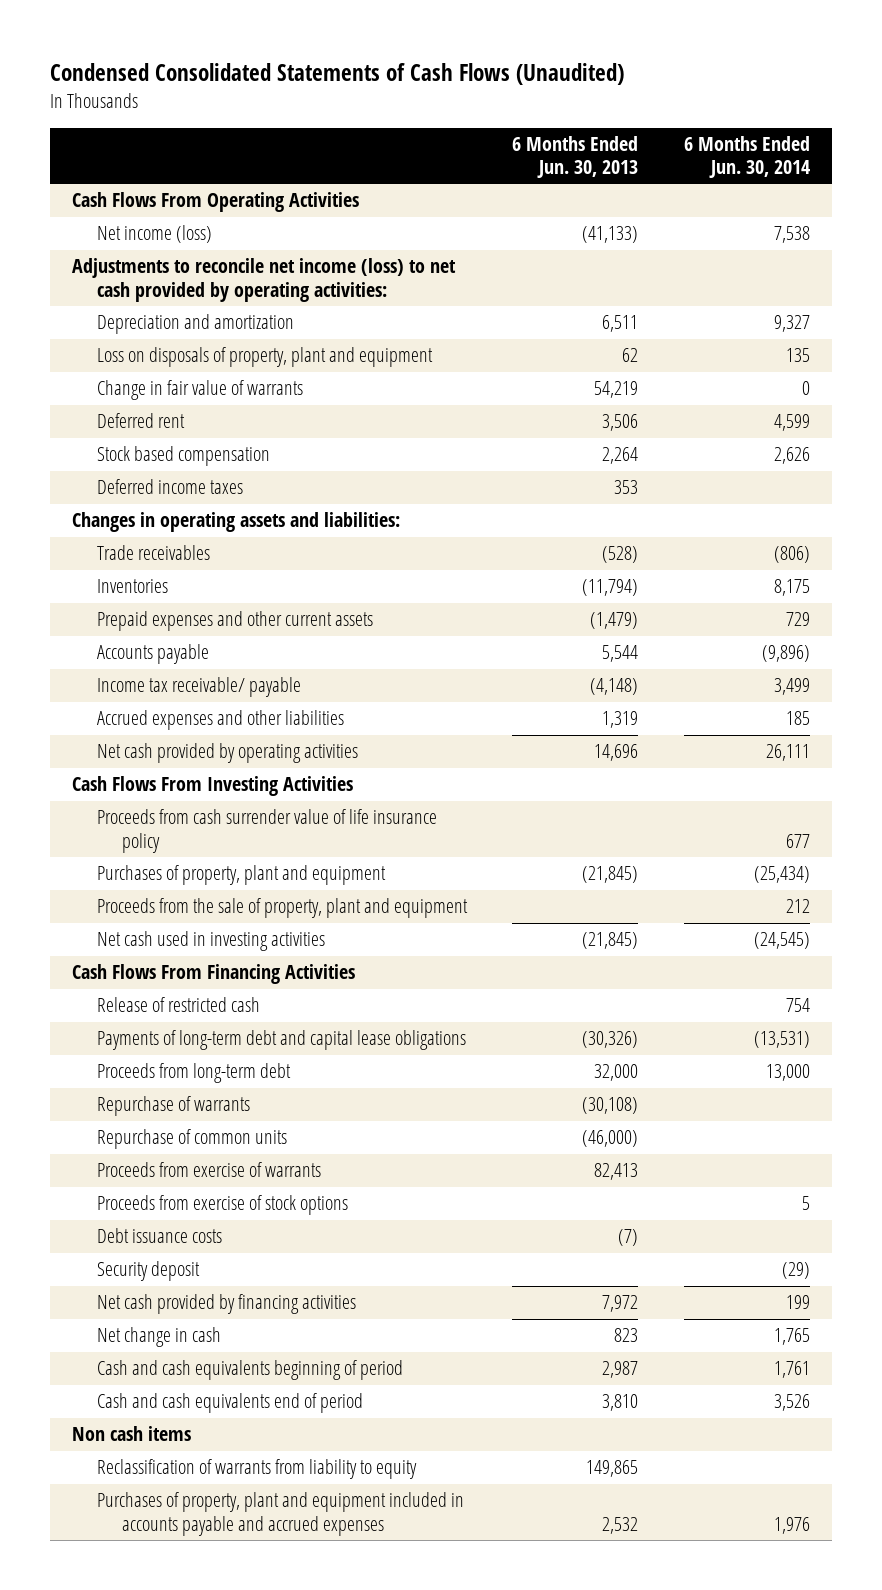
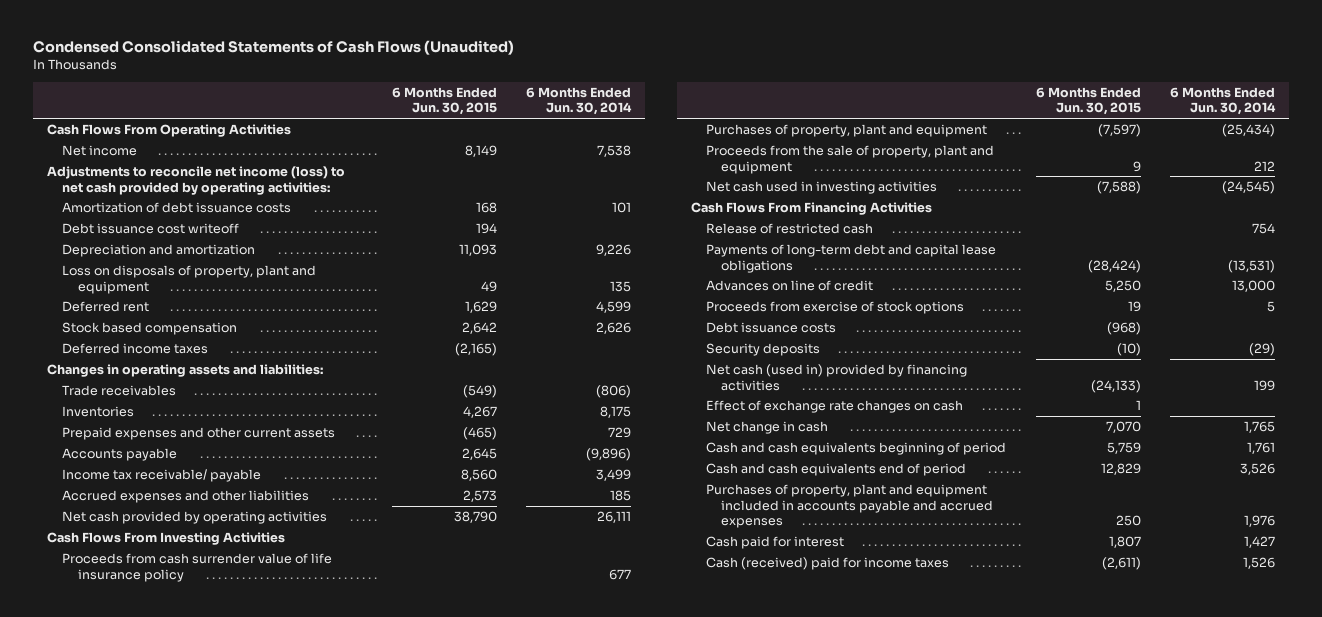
[512,135,639,179] 6 Months Ended Jun. 30, 2013 -> none
none -> [391,86,497,116] 6 Months Ended Jun. 30, 2015
[97,225,213,244] Net income (loss) -> [62,145,138,157] Net income
none -> [62,202,292,214] Amortization of debt issuance costs
none -> [62,223,240,235] Debt issuance cost writeoff
[773,315,810,333] 9,327 -> [595,244,631,257] 9,226
[97,380,304,401] Change in fair value of warrants -> none
[97,1096,251,1117] Repurchase of warrants -> none
[97,1129,288,1150] Repurchase of common units -> none
[97,1162,322,1178] Proceeds from exercise of warrants -> none
[97,1063,292,1084] Proceeds from long-term debt -> [706,280,874,292] Advances on line of credit
[97,1261,201,1282] Security deposit -> [706,343,821,357] Security deposits
[97,1294,357,1315] Net cash provided by financing activities -> [706,364,968,391] Net cash (used in) provided by financing activities
none -> [706,400,964,414] Effect of exchange rate changes on cash
[72,1426,192,1442] Non cash items -> none
[97,1459,418,1480] Reclassification of warrants from liability to equity -> none
none -> [706,536,845,550] Cash paid for interest
none -> [706,557,950,571] Cash (received) paid for income taxes

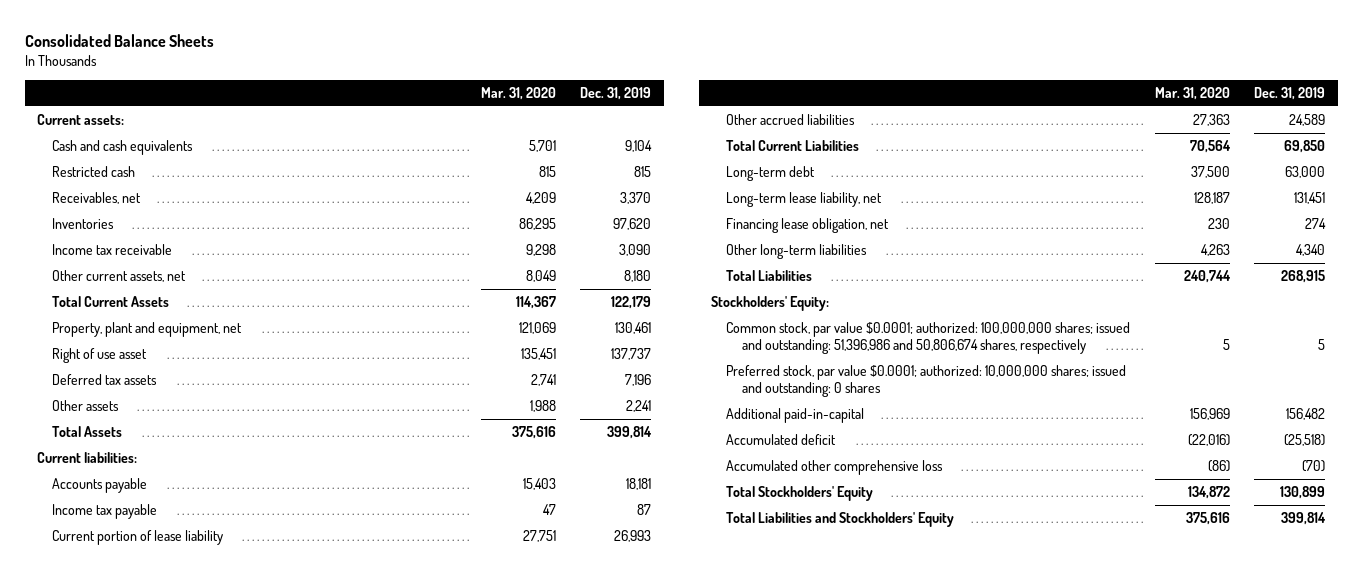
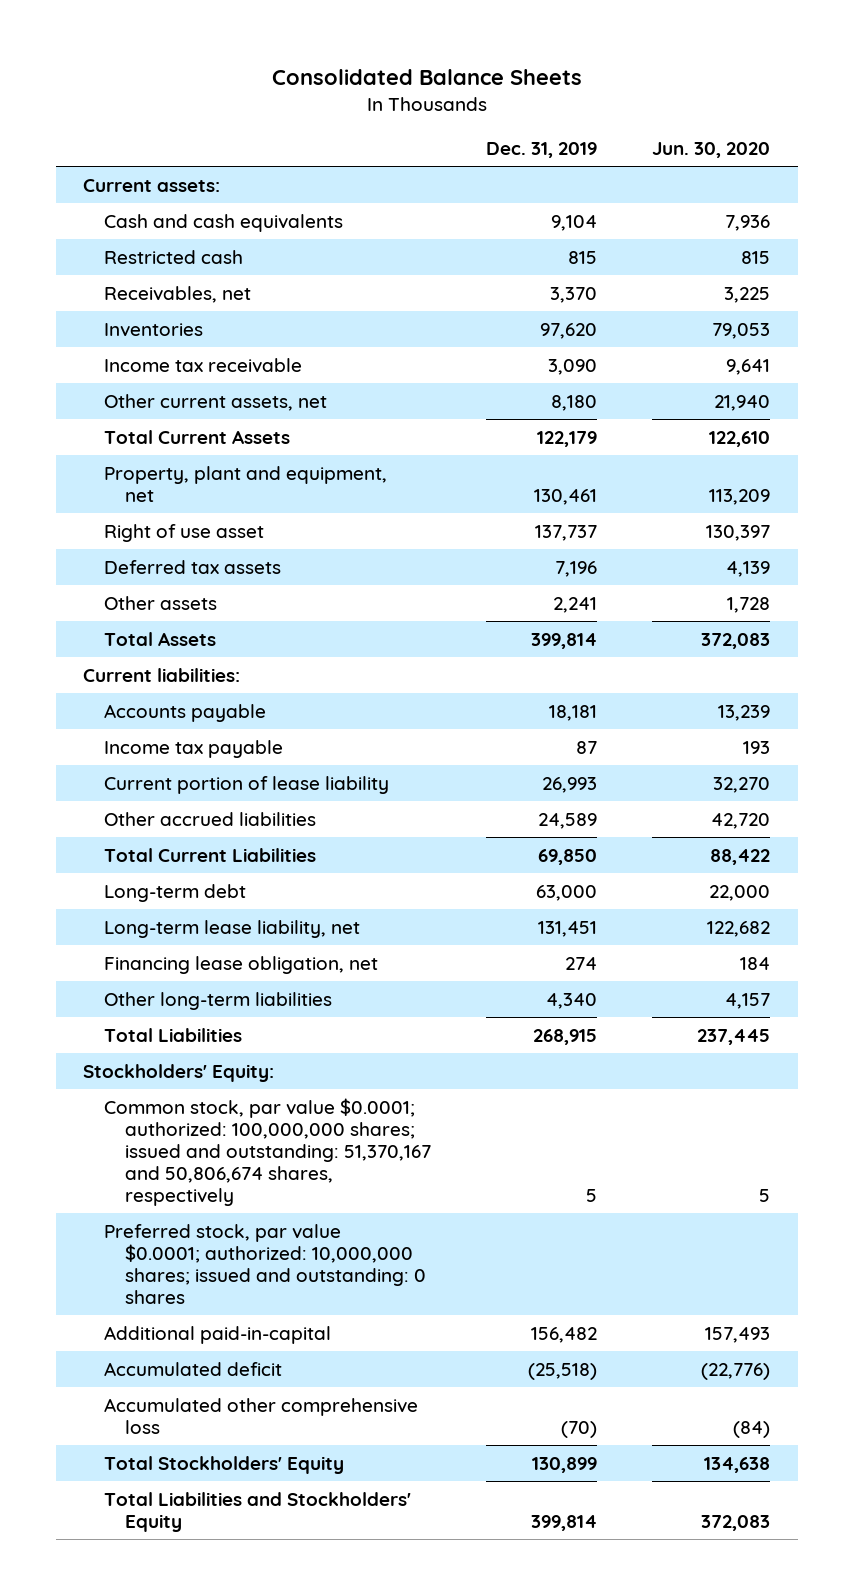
[480,87,556,101] Mar. 31, 2020 -> none
none -> [652,142,771,159] Jun. 30, 2020
[726,322,1131,354] Common stock, par value $0.0001; authorized: 100,000,000 shares; issued and outstanding: 51,396,986 and 50,806,674 shares, respectively -> [104,1097,431,1206] Common stock, par value $0.0001; authorized: 100,000,000 shares; issued and outstanding: 51,370,167 and 50,806,674 shares, respectively

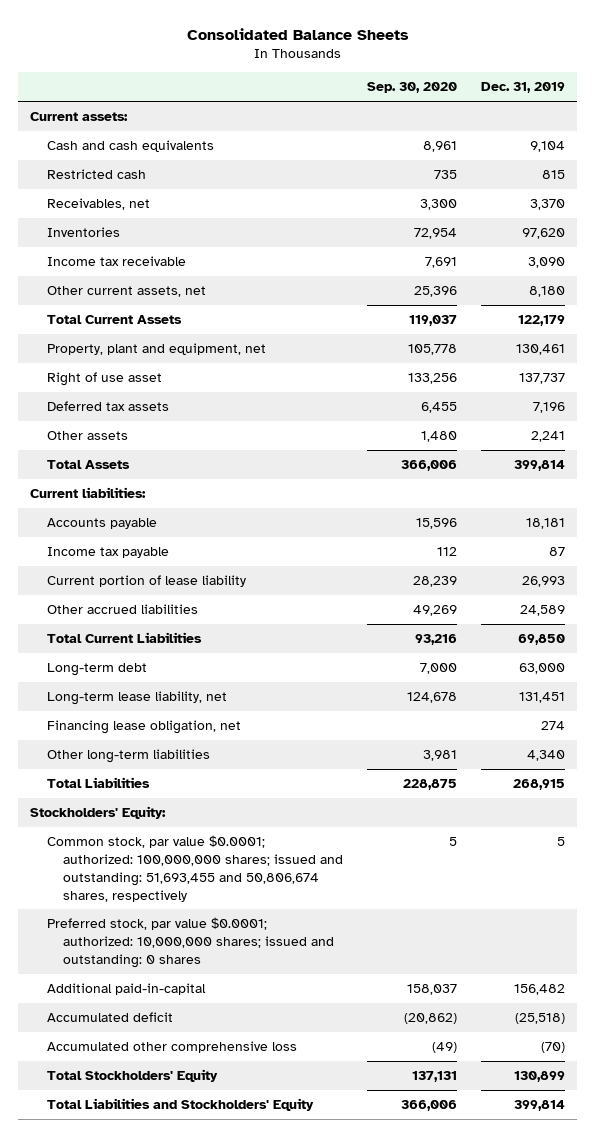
[652,142,771,159] Jun. 30, 2020 -> none
none -> [367,82,458,94] Sep. 30, 2020
[104,1097,431,1206] Common stock, par value $0.0001; authorized: 100,000,000 shares; issued and outstanding: 51,370,167 and 50,806,674 shares, respectively -> [46,835,344,902] Common stock, par value $0.0001; authorized: 100,000,000 shares; issued and outstanding: 51,693,455 and 50,806,674 shares, respectively

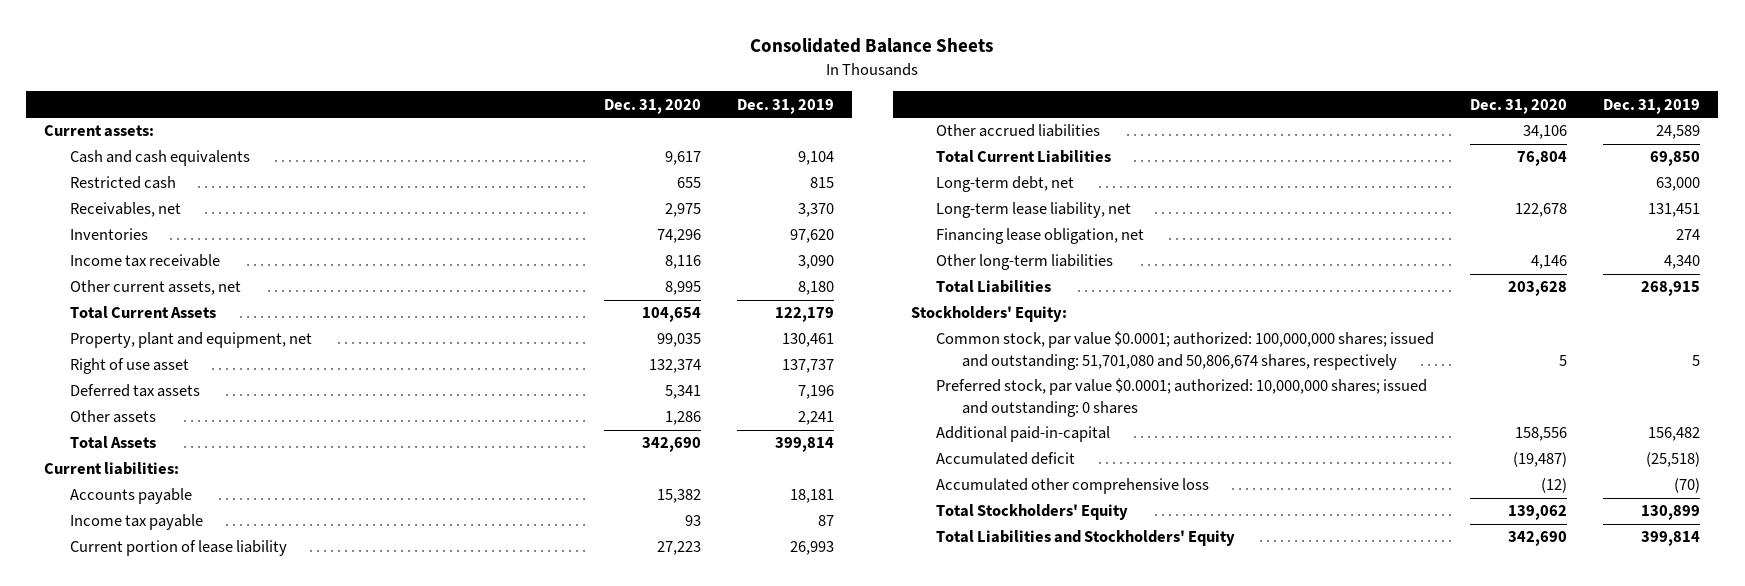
[367,82,458,94] Sep. 30, 2020 -> none
none -> [603,98,701,114] Dec. 31, 2020
[46,663,147,677] Long-term debt -> [936,176,1075,193] Long-term debt, net
[46,835,344,902] Common stock, par value $0.0001; authorized: 100,000,000 shares; issued and outstanding: 51,693,455 and 50,806,674 shares, respectively -> [936,331,1435,370] Common stock, par value $0.0001; authorized: 100,000,000 shares; issued and outstanding: 51,701,080 and 50,806,674 shares, respectively

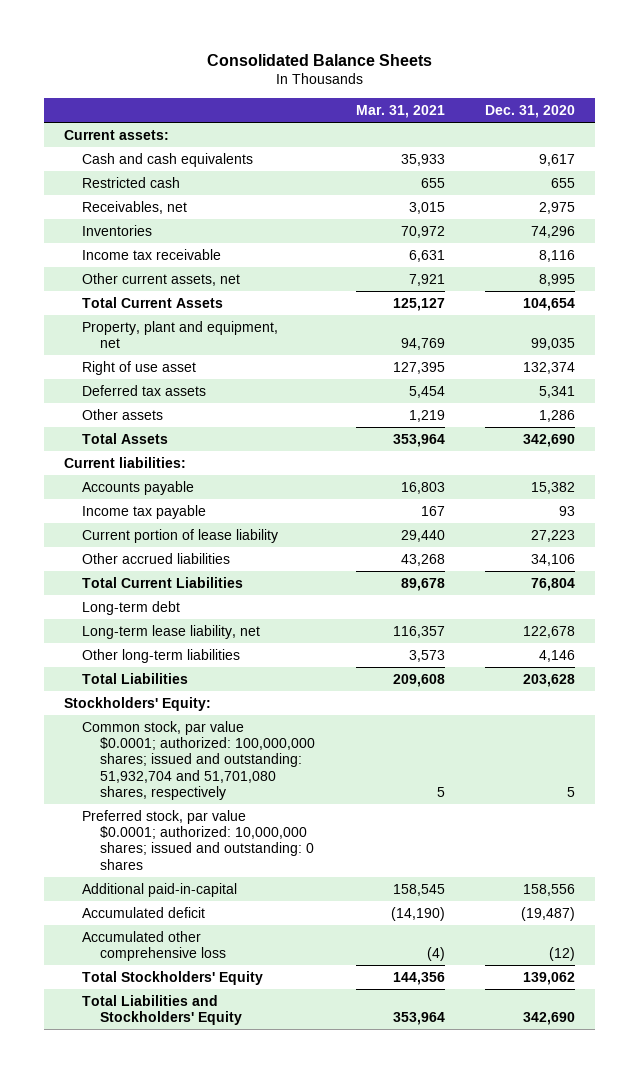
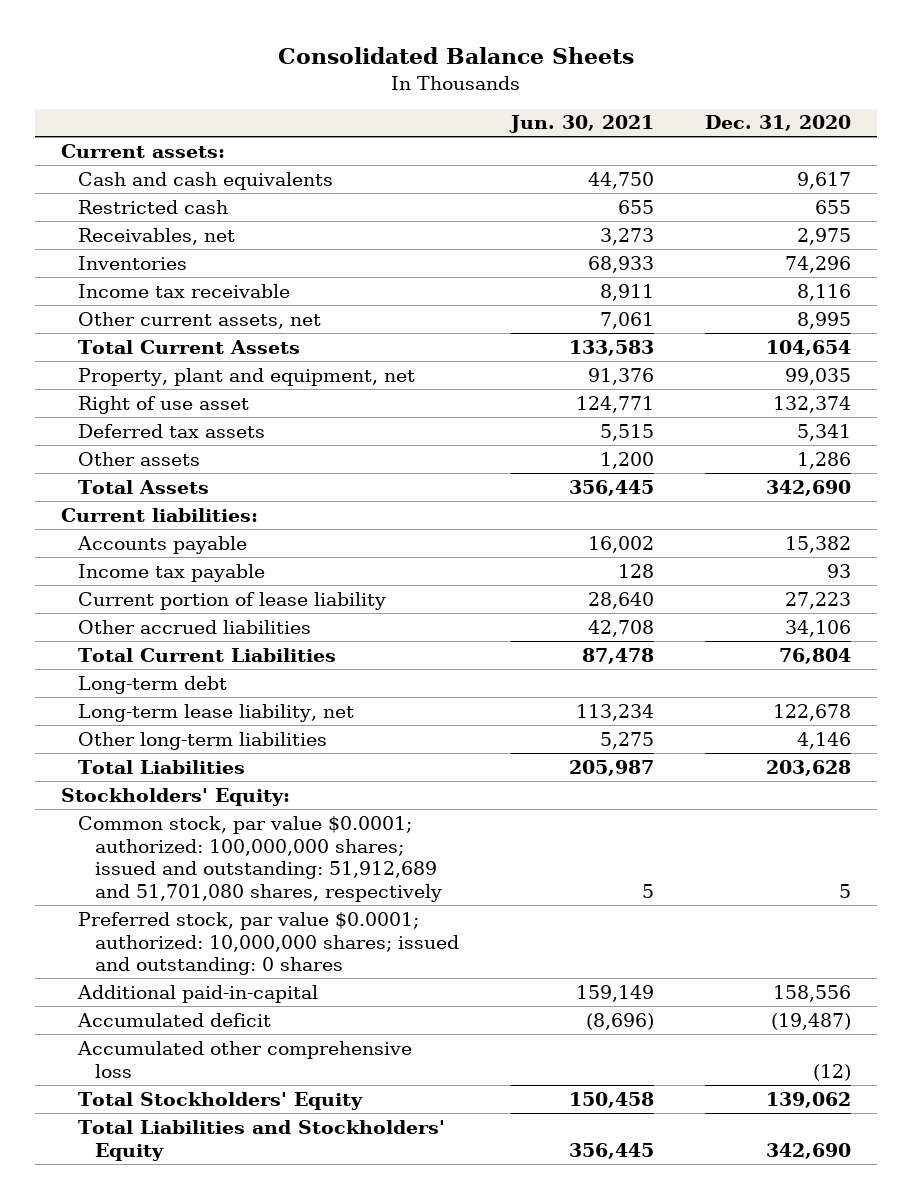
[355,104,445,118] Mar. 31, 2021 -> none
none -> [508,115,654,134] Jun. 30, 2021
[82,720,316,801] Common stock, par value $0.0001; authorized: 100,000,000 shares; issued and outstanding: 51,932,704 and 51,701,080 shares, respectively -> [77,815,442,903] Common stock, par value $0.0001; authorized: 100,000,000 shares; issued and outstanding: 51,912,689 and 51,701,080 shares, respectively

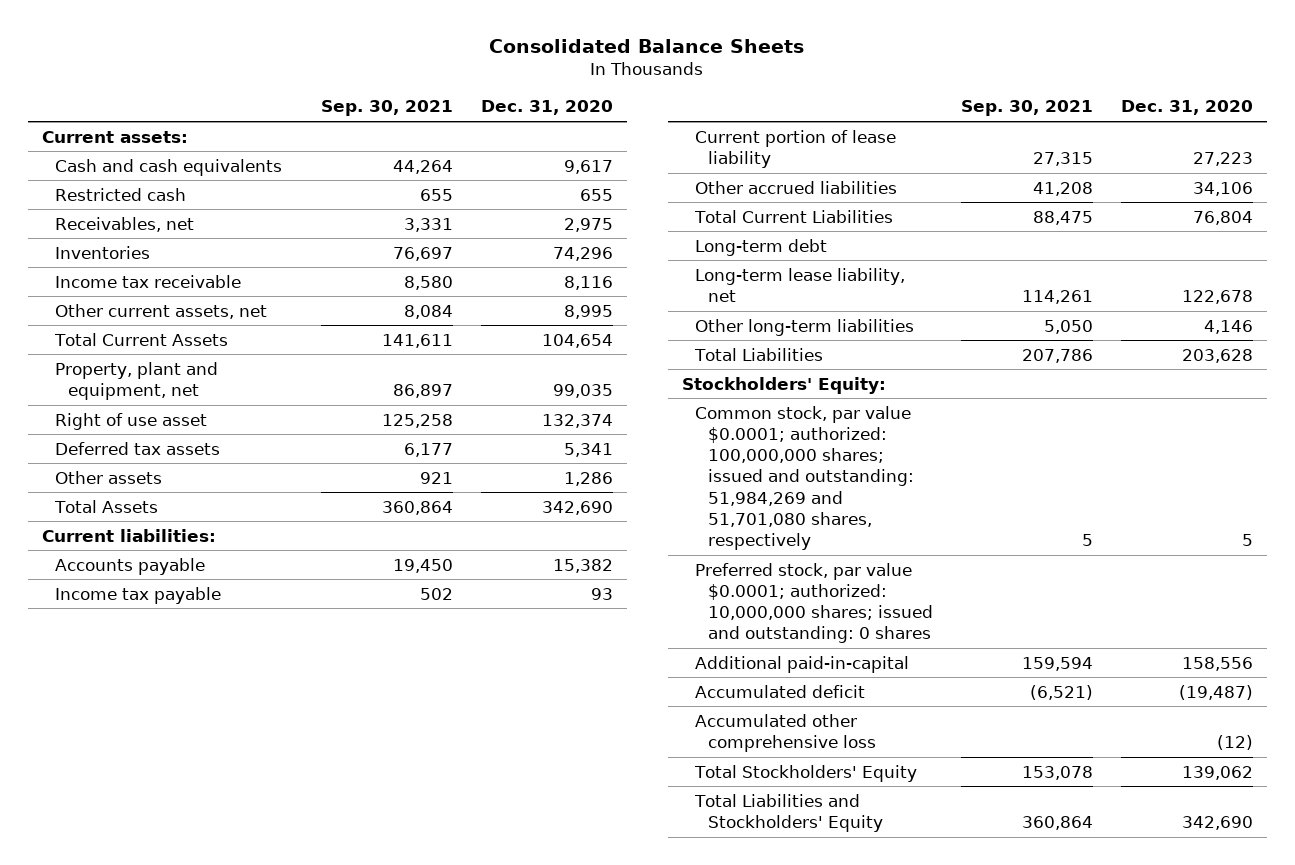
[508,115,654,134] Jun. 30, 2021 -> none
none -> [320,100,453,117] Sep. 30, 2021
[77,815,442,903] Common stock, par value $0.0001; authorized: 100,000,000 shares; issued and outstanding: 51,912,689 and 51,701,080 shares, respectively -> [694,405,914,551] Common stock, par value $0.0001; authorized: 100,000,000 shares; issued and outstanding: 51,984,269 and 51,701,080 shares, respectively

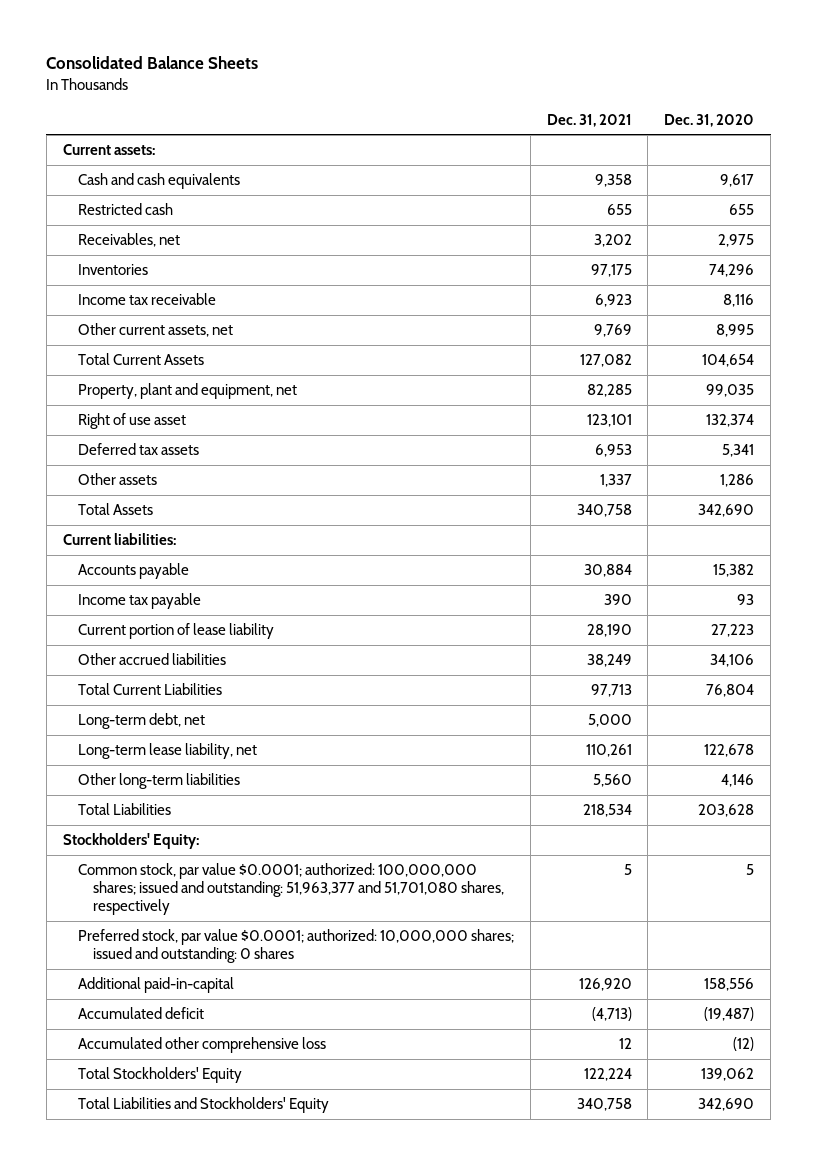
[320,100,453,117] Sep. 30, 2021 -> none
none -> [546,113,632,127] Dec. 31, 2021
[694,238,827,256] Long-term debt -> [77,713,205,730] Long-term debt, net
[694,405,914,551] Common stock, par value $0.0001; authorized: 100,000,000 shares; issued and outstanding: 51,984,269 and 51,701,080 shares, respectively -> [77,863,504,916] Common stock, par value $0.0001; authorized: 100,000,000 shares; issued and outstanding: 51,963,377 and 51,701,080 shares, respectively

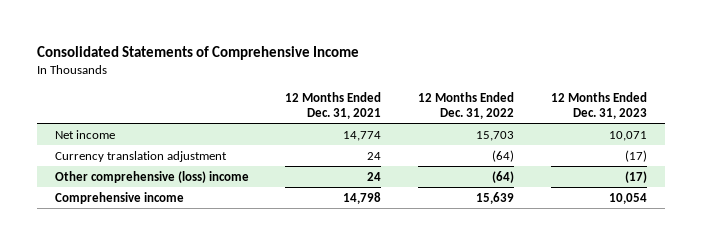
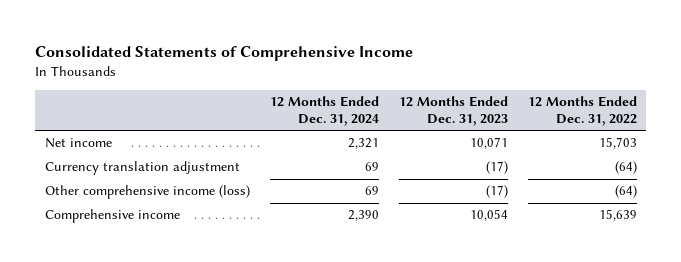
[285,91,382,119] 12 Months Ended Dec. 31, 2021 -> none
none -> [269,96,379,126] 12 Months Ended Dec. 31, 2024
[54,170,249,183] Other comprehensive (loss) income -> [44,185,250,200] Other comprehensive income (loss)

